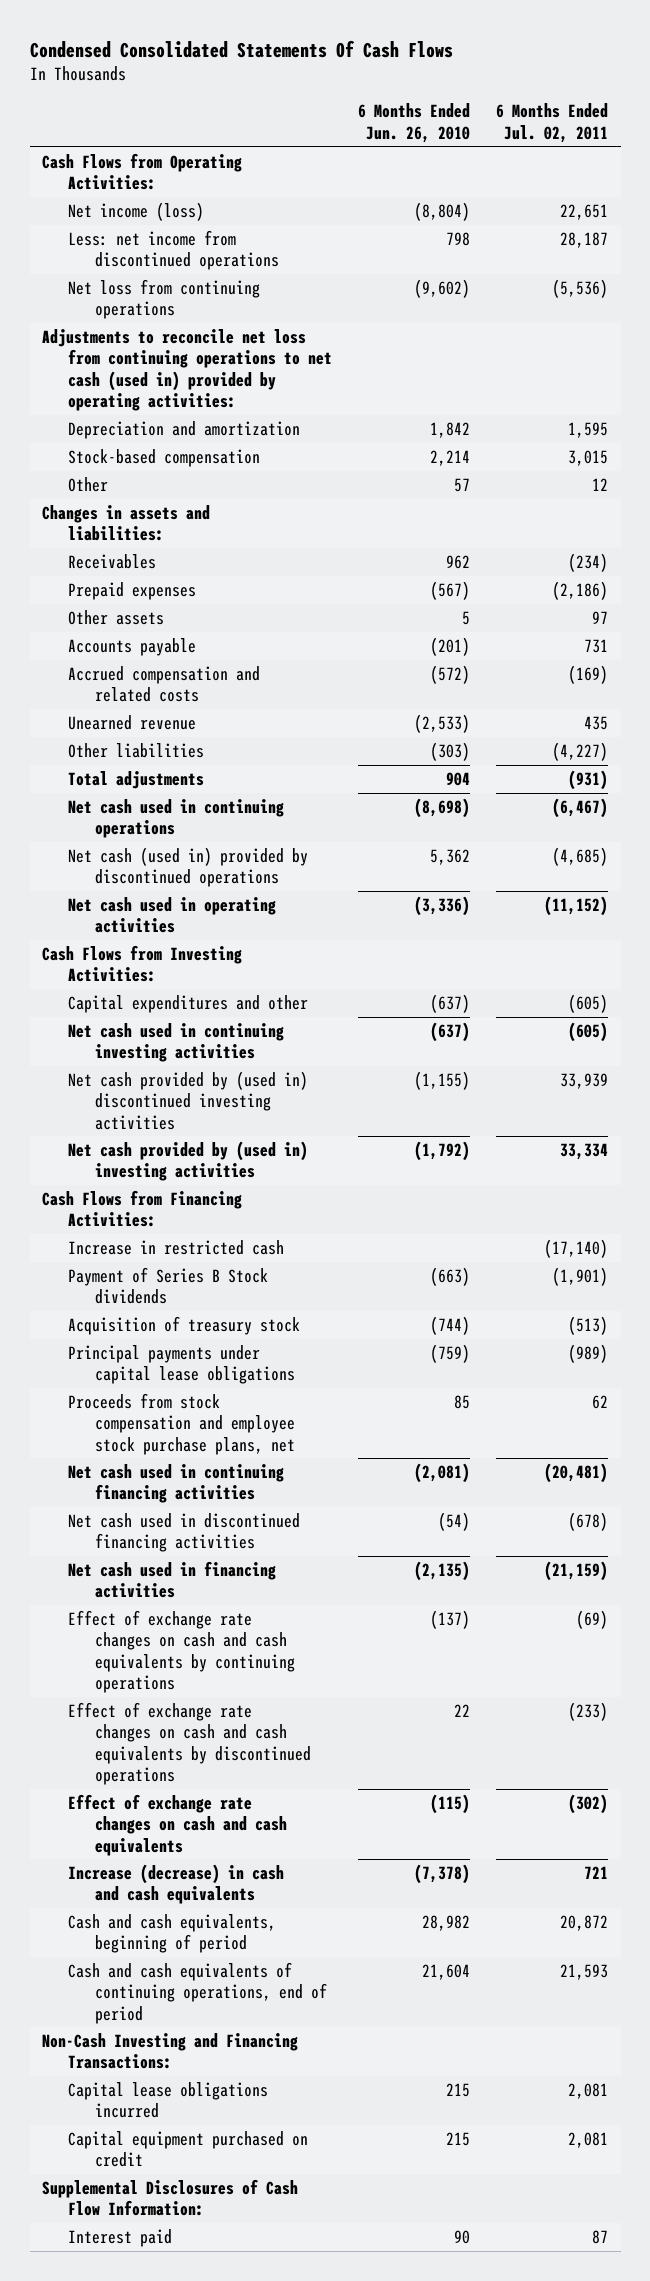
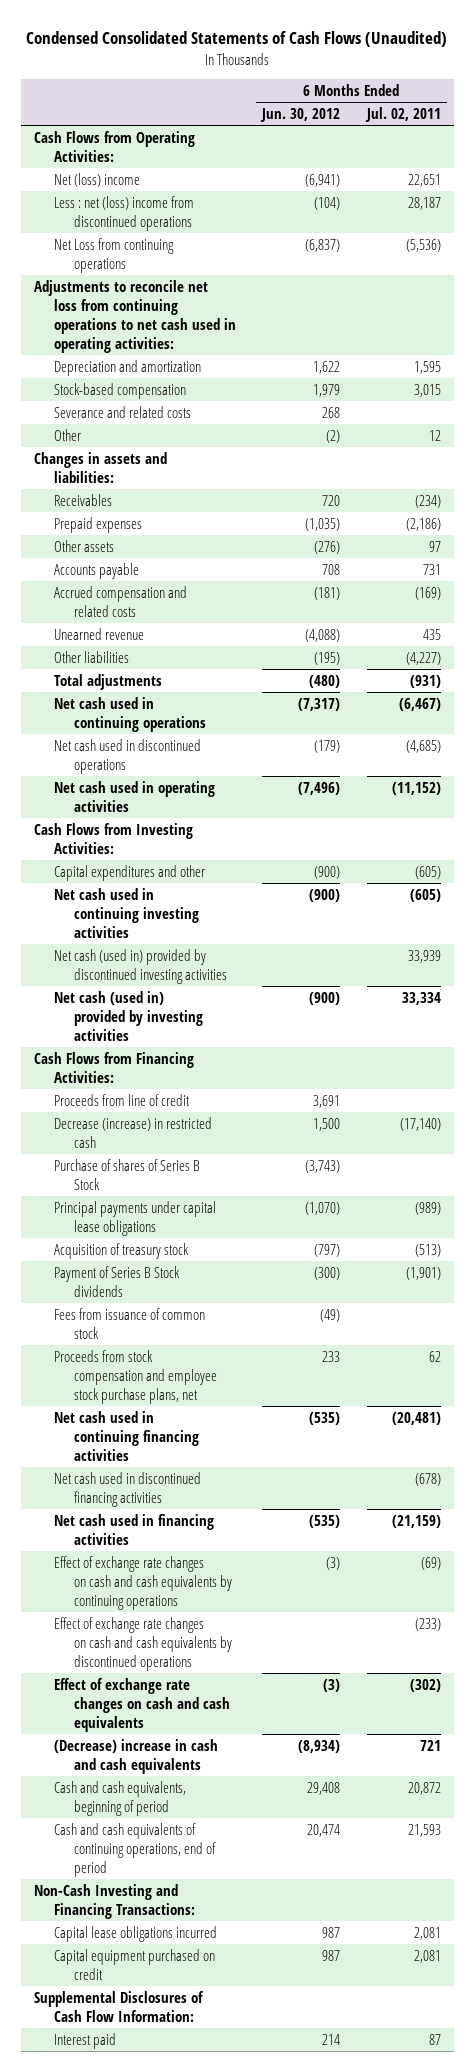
[29,39,453,58] Condensed Consolidated Statements Of Cash Flows -> [26,31,448,48] Condensed Consolidated Statements of Cash Flows (Unaudited)
[358,103,471,143] 6 Months Ended Jun. 26, 2010 -> none
none -> [260,108,341,123] Jun. 30, 2012
[68,202,205,222] Net income (loss) -> [54,172,141,187] Net (loss) income
[68,230,279,271] Less: net income from discontinued operations -> [54,195,195,231] Less : net (loss) income from discontinued operations
[68,279,261,320] Net loss from continuing operations -> [54,237,175,273] Net Loss from continuing operations
[42,329,333,411] Adjustments to reconcile net loss from continuing operations to net cash (used in) provided by operating activities: -> [34,279,237,353] Adjustments to reconcile net loss from continuing operations to net cash used in operating activities:
none -> [54,405,192,418] Severance and related costs
[68,847,309,888] Net cash (used in) provided by discontinued operations -> [54,738,202,774] Net cash used in discontinued operations
[68,1071,309,1130] Net cash provided by (used in) discontinued investing activities -> [54,948,228,984] Net cash (used in) provided by discontinued investing activities
[68,1141,309,1182] Net cash provided by (used in) investing activities -> [54,990,204,1041] Net cash (used in) provided by investing activities
none -> [54,1093,191,1106] Proceeds from line of credit
[68,1240,285,1256] Increase in restricted cash -> [54,1116,213,1148] Decrease (increase) in restricted cash
none -> [54,1158,201,1190] Purchase of shares of Series B Stock
[68,1316,301,1336] Acquisition of treasury stock -> [54,1242,190,1259] Acquisition of treasury stock
[68,1267,269,1305] Payment of Series B Stock dividends -> [54,1265,181,1297] Payment of Series B Stock dividends
none -> [54,1307,206,1339] Fees from issuance of common stock
[68,1864,285,1905] Increase (decrease) in cash and cash equivalents -> [54,1738,219,1774] (Decrease) increase in cash and cash equivalents

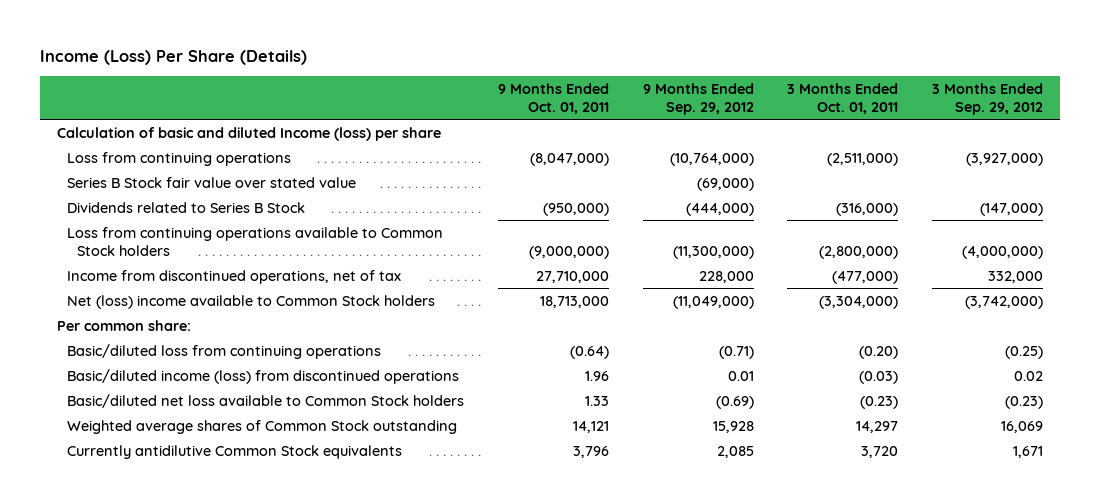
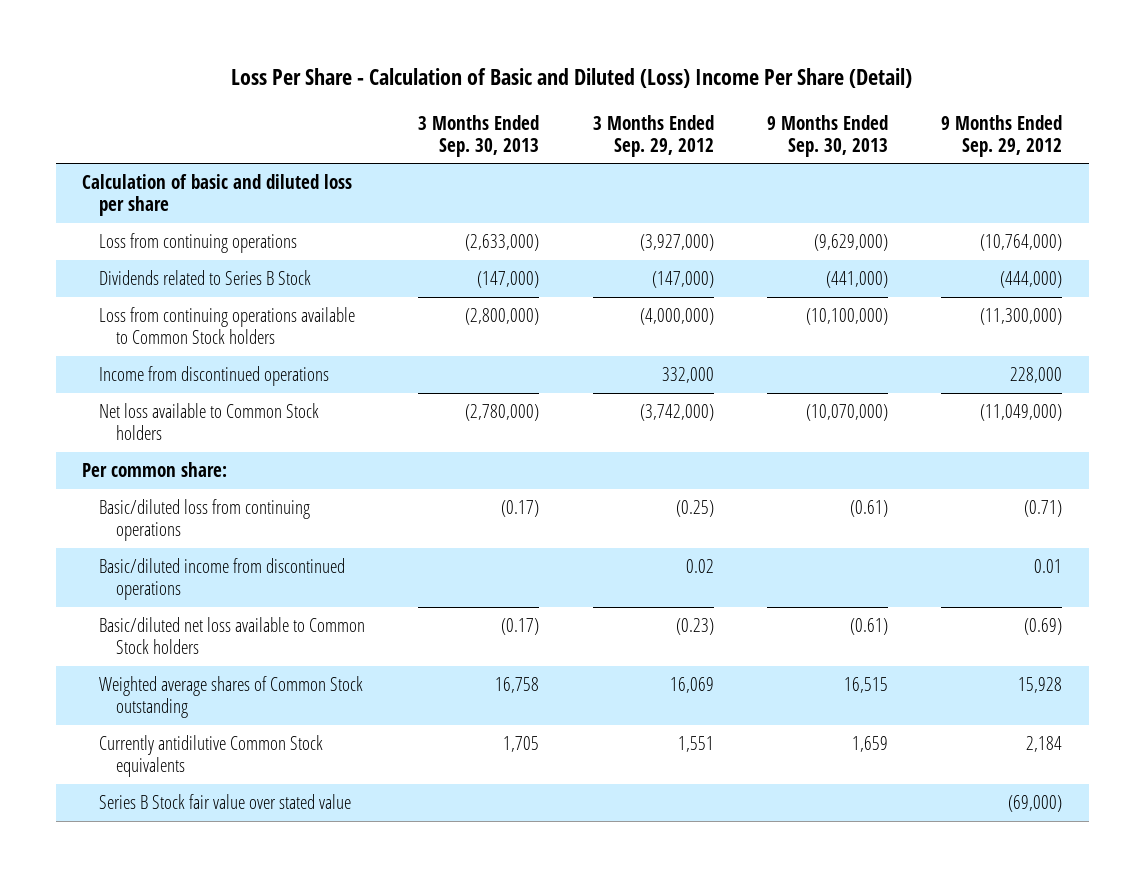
[39,49,307,65] Income (Loss) Per Share (Details) -> [231,68,913,89] Loss Per Share - Calculation of Basic and Diluted (Loss) Income Per Share (Detail)
[497,82,609,114] 9 Months Ended Oct. 01, 2011 -> none
[787,82,899,114] 3 Months Ended Oct. 01, 2011 -> none
none -> [418,114,540,157] 3 Months Ended Sep. 30, 2013
none -> [766,114,888,157] 9 Months Ended Sep. 30, 2013
[56,126,441,141] Calculation of basic and diluted Income (loss) per share -> [82,174,353,217] Calculation of basic and diluted loss per share
[66,269,401,284] Income from discontinued operations, net of tax -> [99,366,330,387] Income from discontinued operations
[66,294,435,309] Net (loss) income available to Common Stock holders -> [99,403,320,441] Net loss available to Common Stock holders
[66,368,459,384] Basic/diluted income (loss) from discontinued operations -> [99,558,346,601] Basic/diluted income from discontinued operations
[716,445,754,458] 2,085 -> [1026,736,1063,753] 2,184
[1013,445,1044,458] 1,671 -> [677,736,714,753] 1,551
[66,176,356,188] Series B Stock fair value over stated value -> [99,794,352,810] Series B Stock fair value over stated value

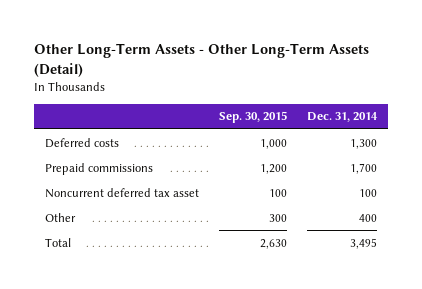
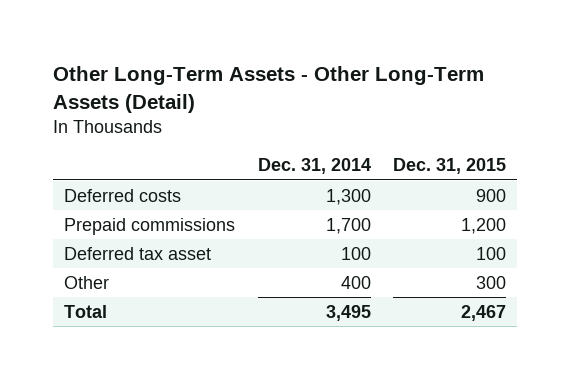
[218,111,287,124] Sep. 30, 2015 -> none
none -> [392,158,506,175] Dec. 31, 2015
[44,187,199,198] Noncurrent deferred tax asset -> [64,246,212,260] Deferred tax asset

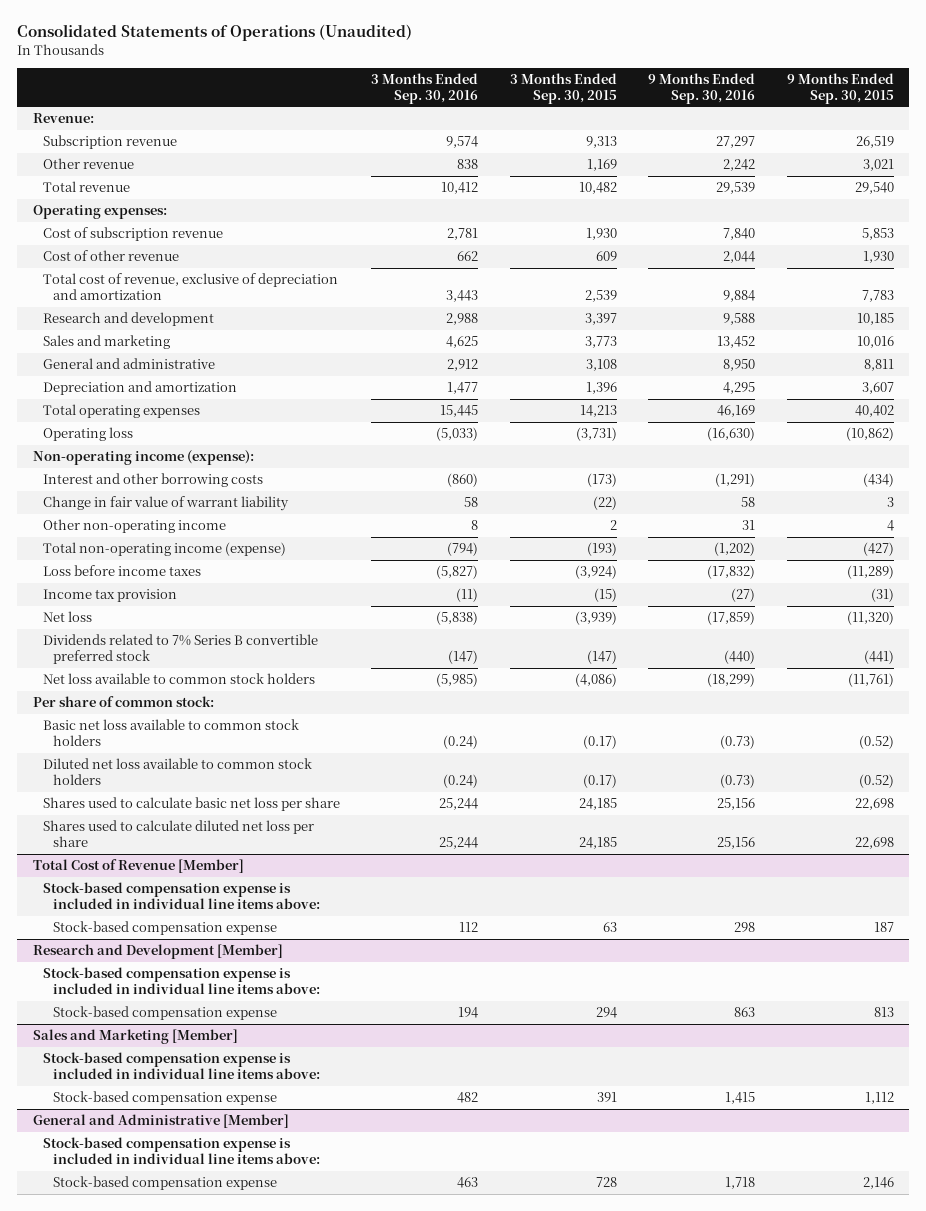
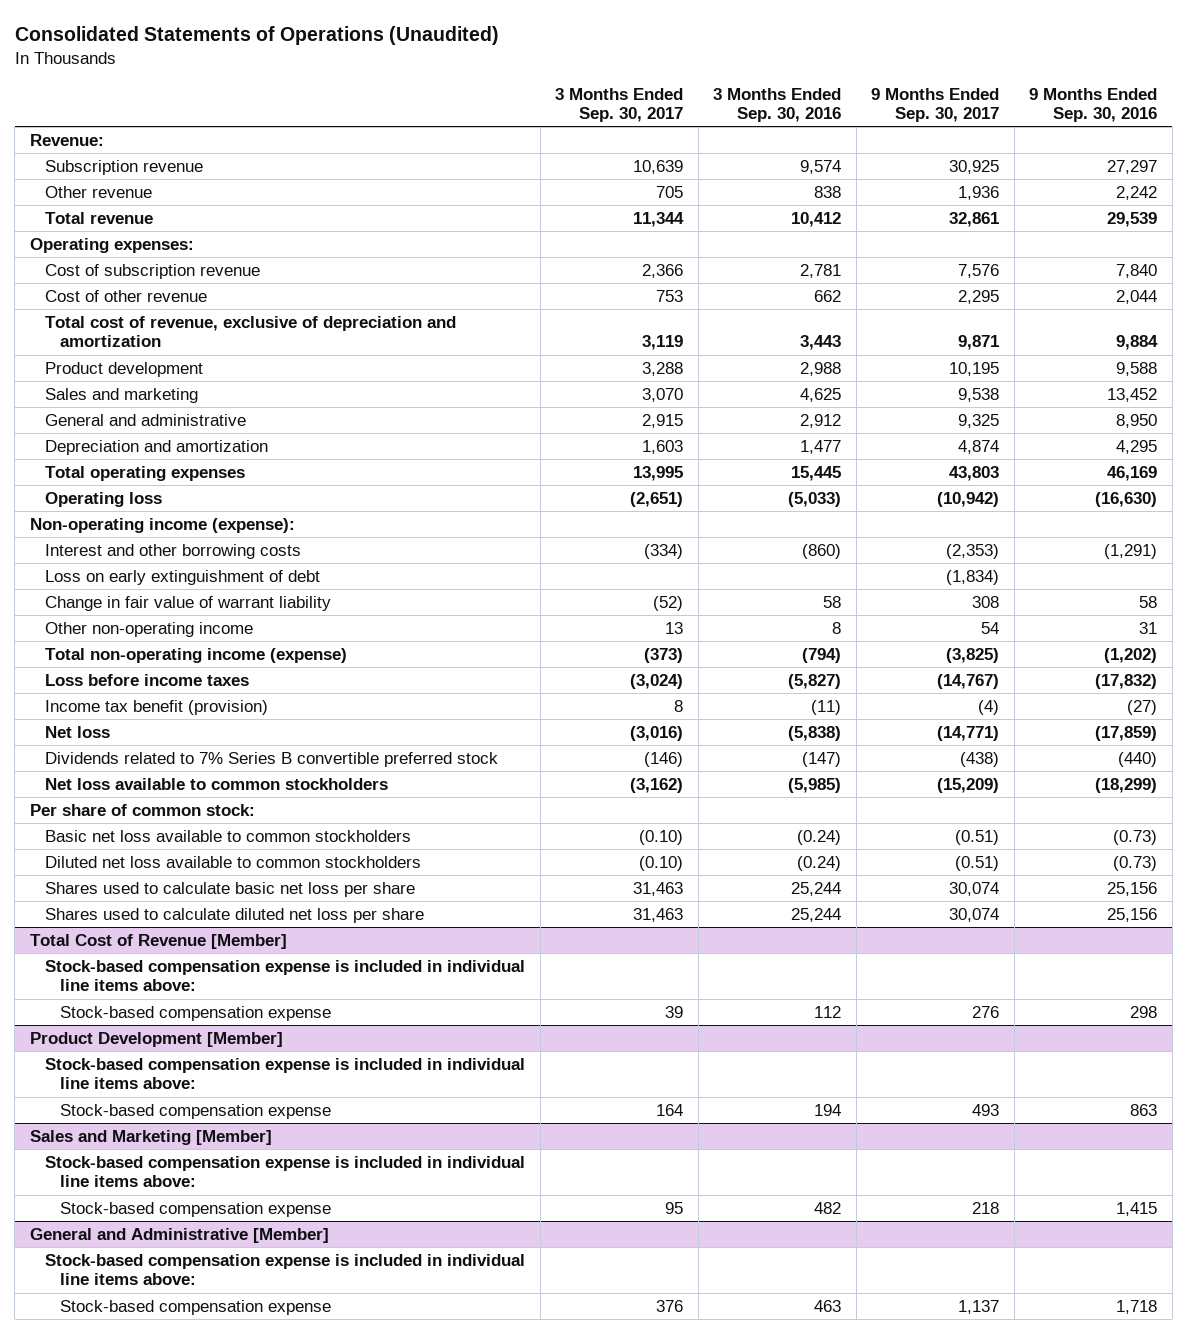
[509,72,617,104] 3 Months Ended Sep. 30, 2015 -> none
[786,72,894,104] 9 Months Ended Sep. 30, 2015 -> none
none -> [555,87,684,123] 3 Months Ended Sep. 30, 2017
none -> [871,87,1000,123] 9 Months Ended Sep. 30, 2017
[43,312,215,327] Research and development -> [45,361,204,377] Product development
none -> [45,569,321,585] Loss on early extinguishment of debt
[43,589,178,603] Income tax provision -> [45,699,269,715] Income tax benefit (provision)
[43,673,316,685] Net loss available to common stock holders -> [45,777,389,790] Net loss available to common stockholders
[43,719,300,747] Basic net loss available to common stock holders -> [45,829,412,842] Basic net loss available to common stockholders
[43,758,313,786] Diluted net loss available to common stock holders -> [45,855,422,868] Diluted net loss available to common stockholders
[32,944,283,960] Research and Development [Member] -> [29,1031,283,1047] Product Development [Member]

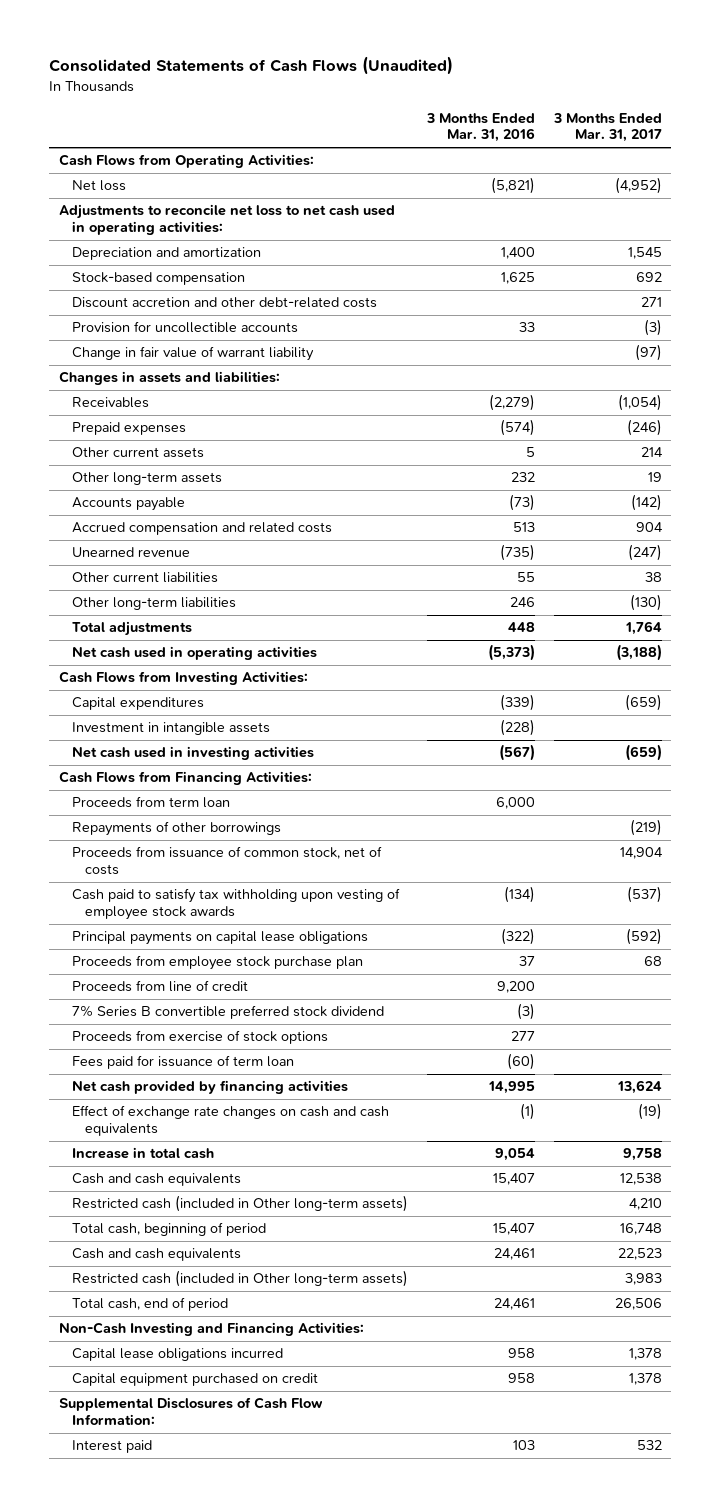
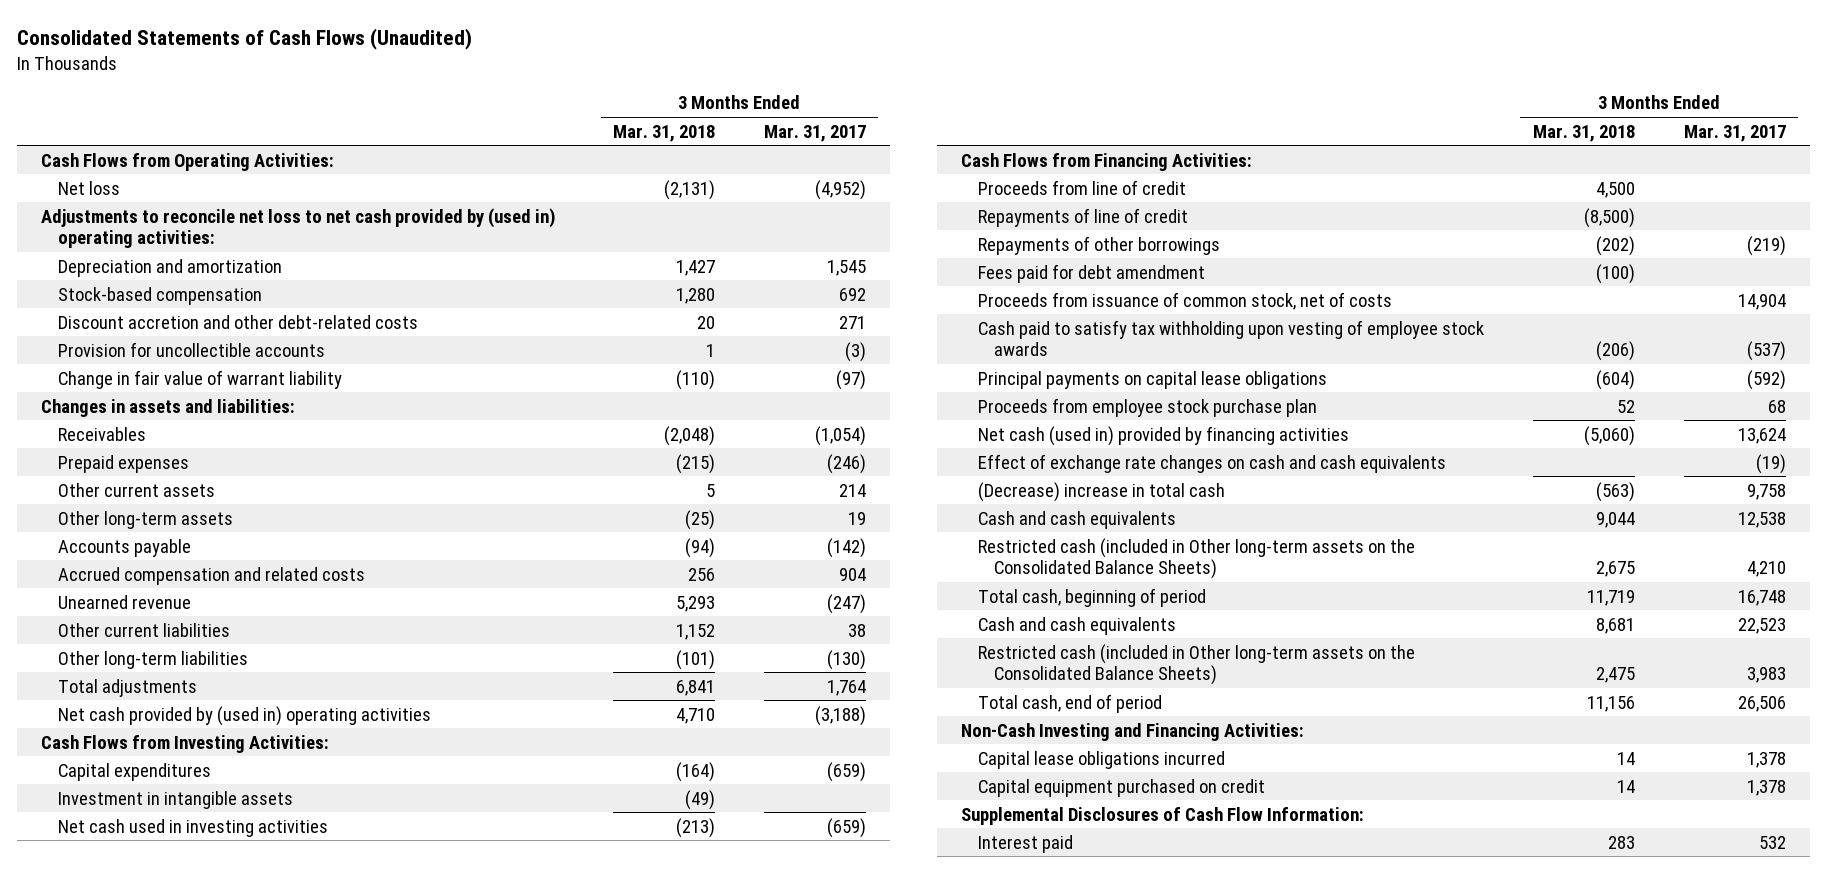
[425,112,535,143] 3 Months Ended Mar. 31, 2016 -> none
none -> [612,124,715,142] Mar. 31, 2018
[58,204,395,236] Adjustments to reconcile net loss to net cash used in operating activities: -> [41,207,557,249] Adjustments to reconcile net loss to net cash provided by (used in) operating activities:
[72,646,318,661] Net cash used in operating activities -> [57,705,431,726] Net cash provided by (used in) operating activities
[72,796,231,809] Proceeds from term loan -> none
[72,980,249,993] Proceeds from line of credit -> [977,179,1186,195] Proceeds from line of credit
none -> [977,207,1188,227] Repayments of line of credit
none -> [977,263,1205,283] Fees paid for debt amendment
[72,1005,385,1020] 7% Series B convertible preferred stock dividend -> none
[72,1030,329,1045] Proceeds from exercise of stock options -> none
[72,1055,295,1070] Fees paid for issuance of term loan -> none
[72,1080,349,1095] Net cash provided by financing activities -> [977,425,1349,446] Net cash (used in) provided by financing activities
[72,1147,215,1160] Increase in total cash -> [977,481,1225,502] (Decrease) increase in total cash
[72,1195,409,1213] Restricted cash (included in Other long-term assets) -> [977,537,1415,580] Restricted cash (included in Other long-term assets on the Consolidated Balance Sheets)
[72,1270,409,1288] Restricted cash (included in Other long-term assets) -> [977,643,1415,686] Restricted cash (included in Other long-term assets on the Consolidated Balance Sheets)

